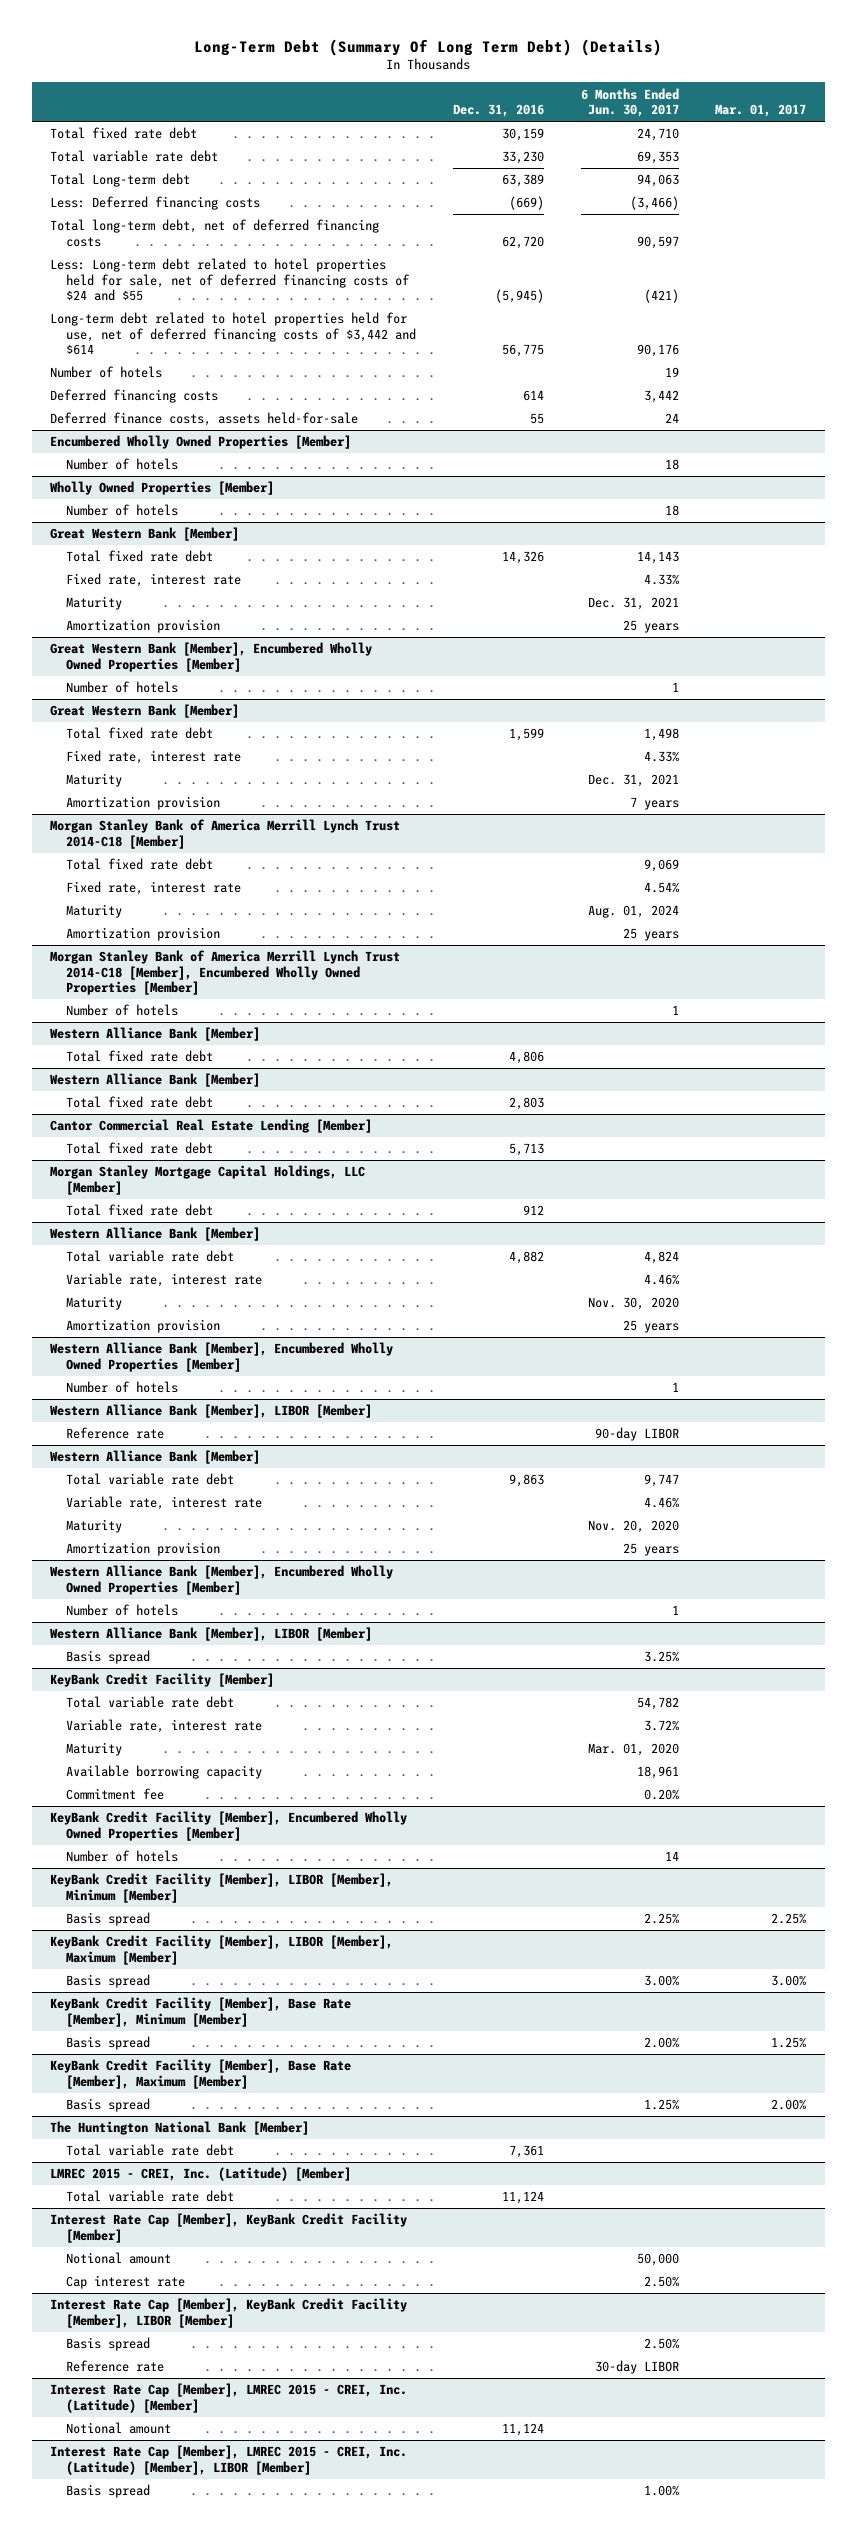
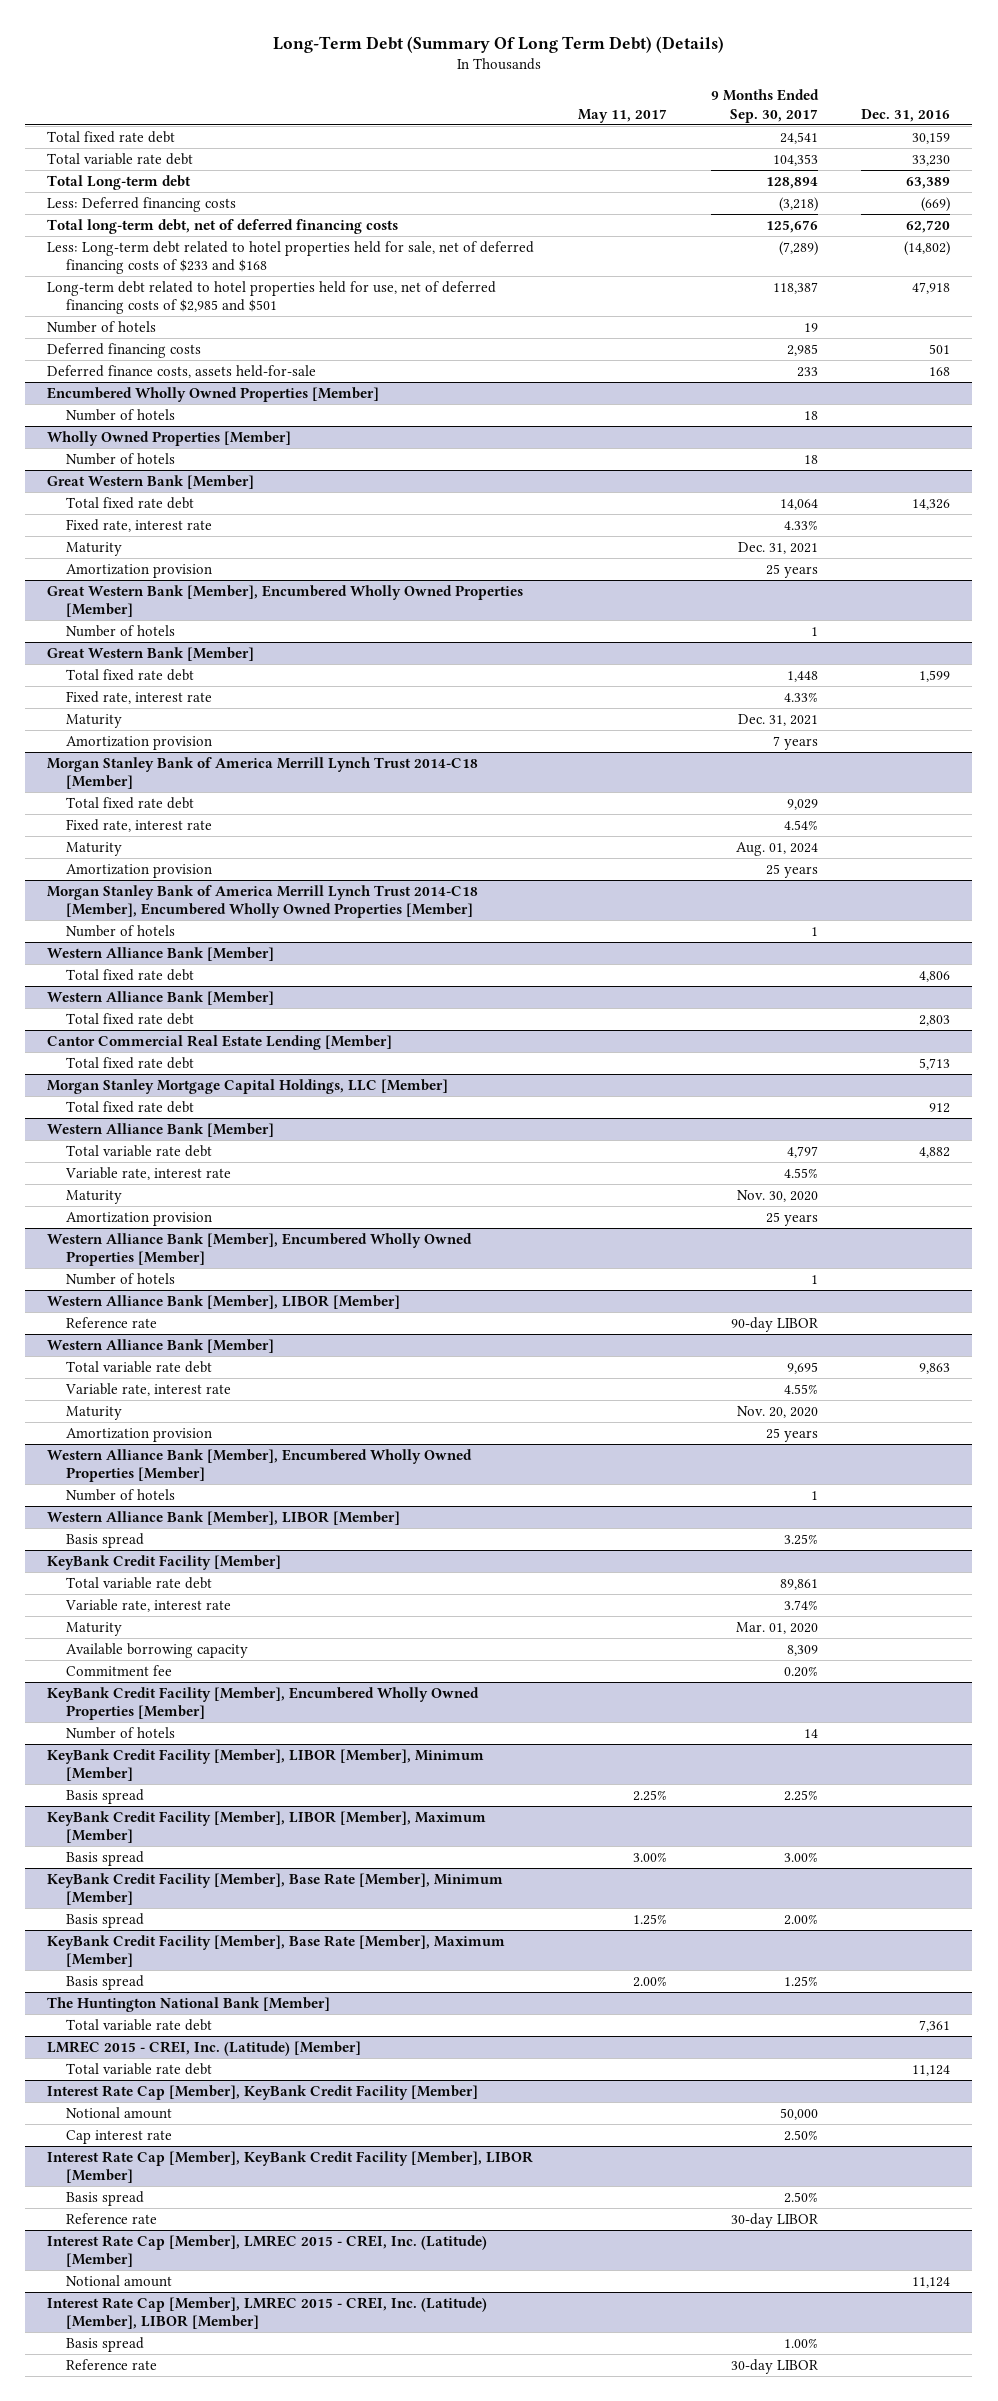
[580,87,679,117] 6 Months Ended Jun. 30, 2017 -> none
[715,103,807,117] Mar. 01, 2017 -> none
none -> [577,108,667,123] May 11, 2017
none -> [710,89,819,123] 9 Months Ended Sep. 30, 2017
[49,258,411,301] Less: Long-term debt related to hotel properties held for sale, net of deferred financing costs of $24 and $55 -> [47,241,535,275] Less: Long-term debt related to hotel properties held for sale, net of deferred financing costs of $233 and $168
[495,288,545,303] (5,945) -> [904,241,951,257] (14,802)
[49,312,417,355] Long-term debt related to hotel properties held for use, net of deferred financing costs of $3,442 and $614 -> [47,281,497,315] Long-term debt related to hotel properties held for use, net of deferred financing costs of $2,985 and $501
[502,343,545,357] 56,775 -> [912,282,951,295] 47,918
[523,390,545,402] 614 -> [929,344,951,355] 501
[530,413,545,425] 55 -> [929,367,951,377] 168
none -> [66,2359,158,2371] Reference rate

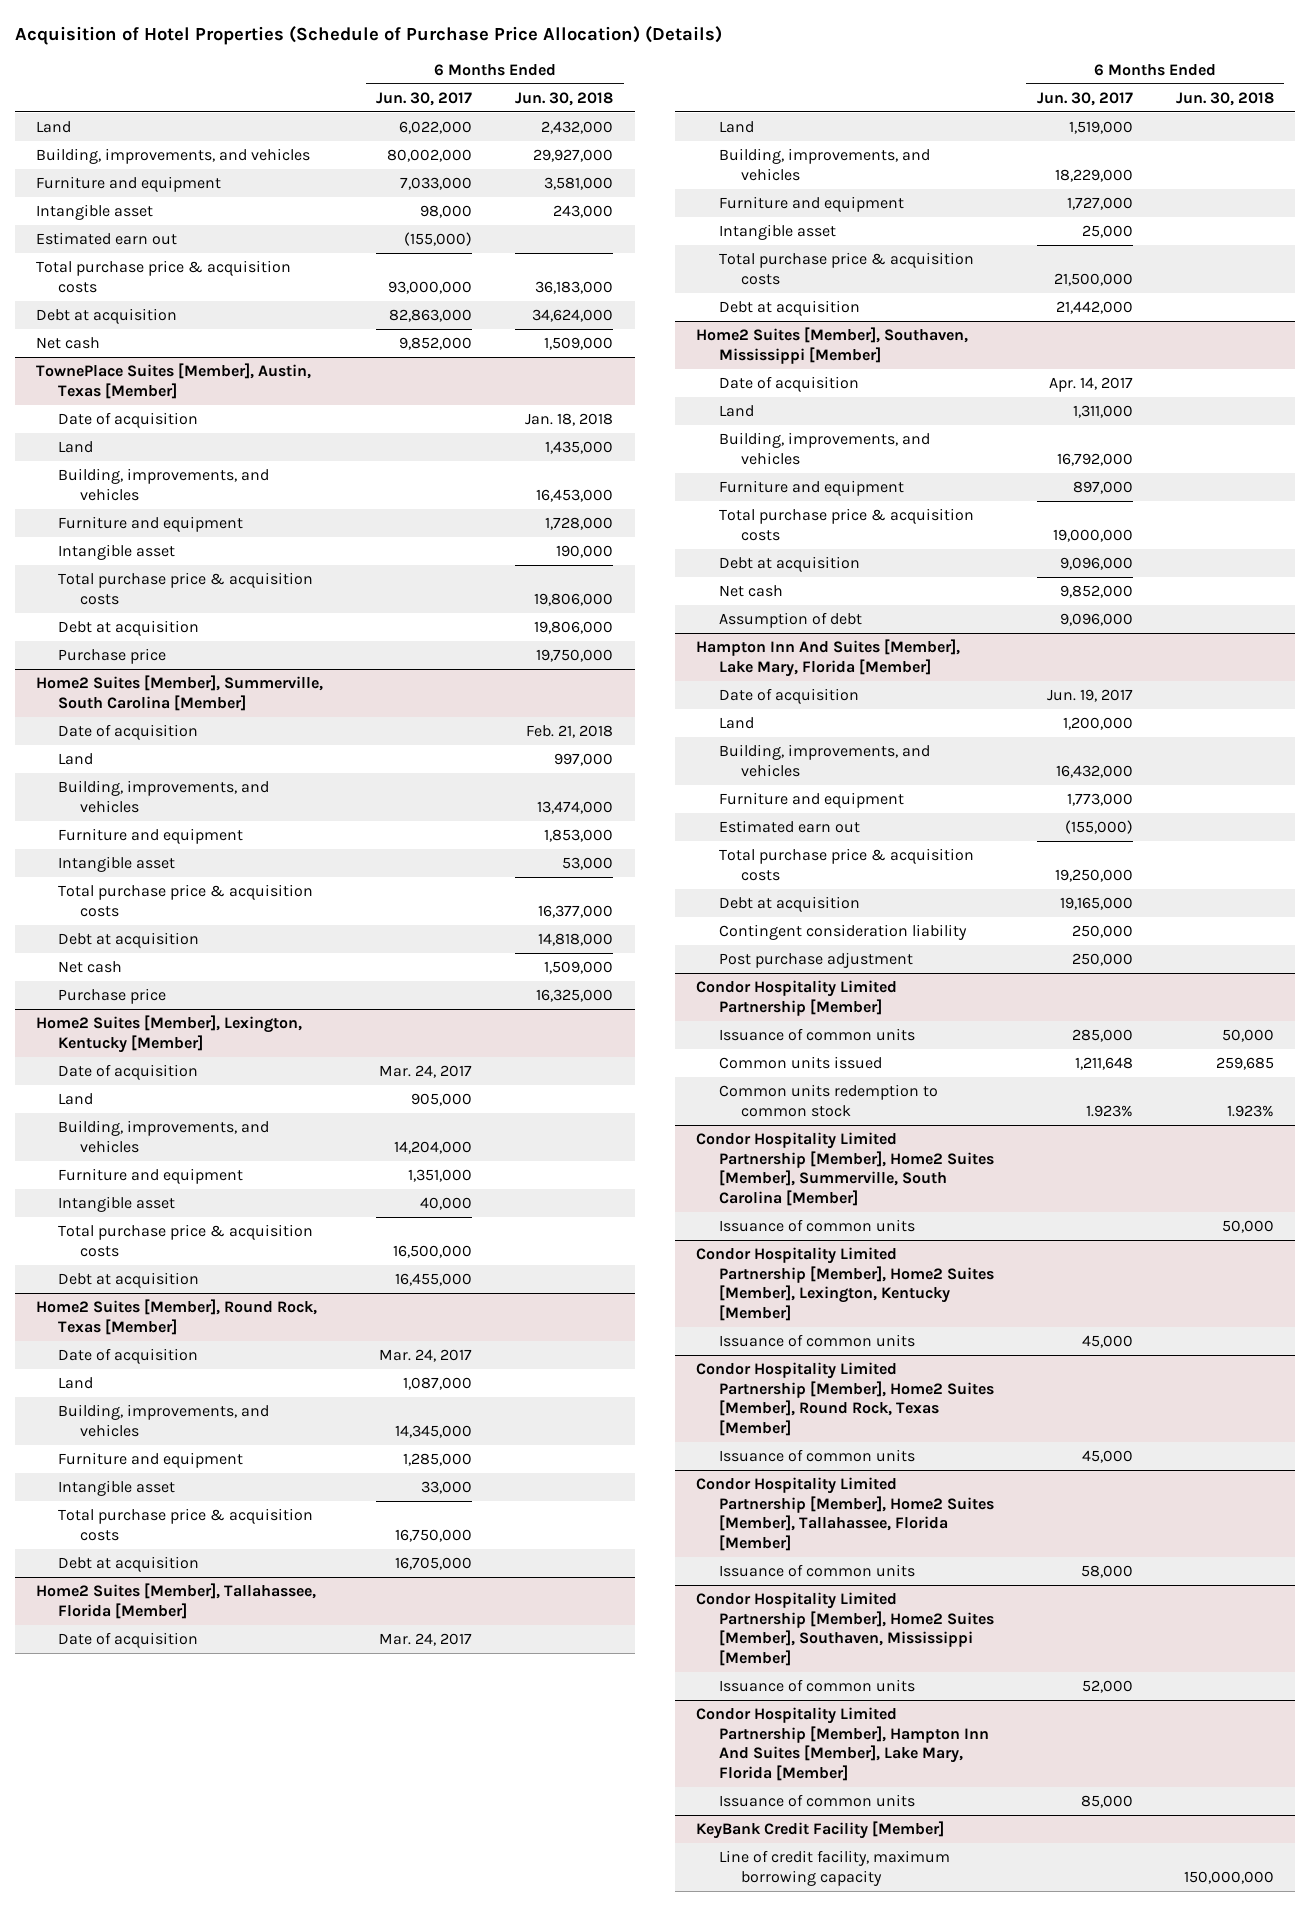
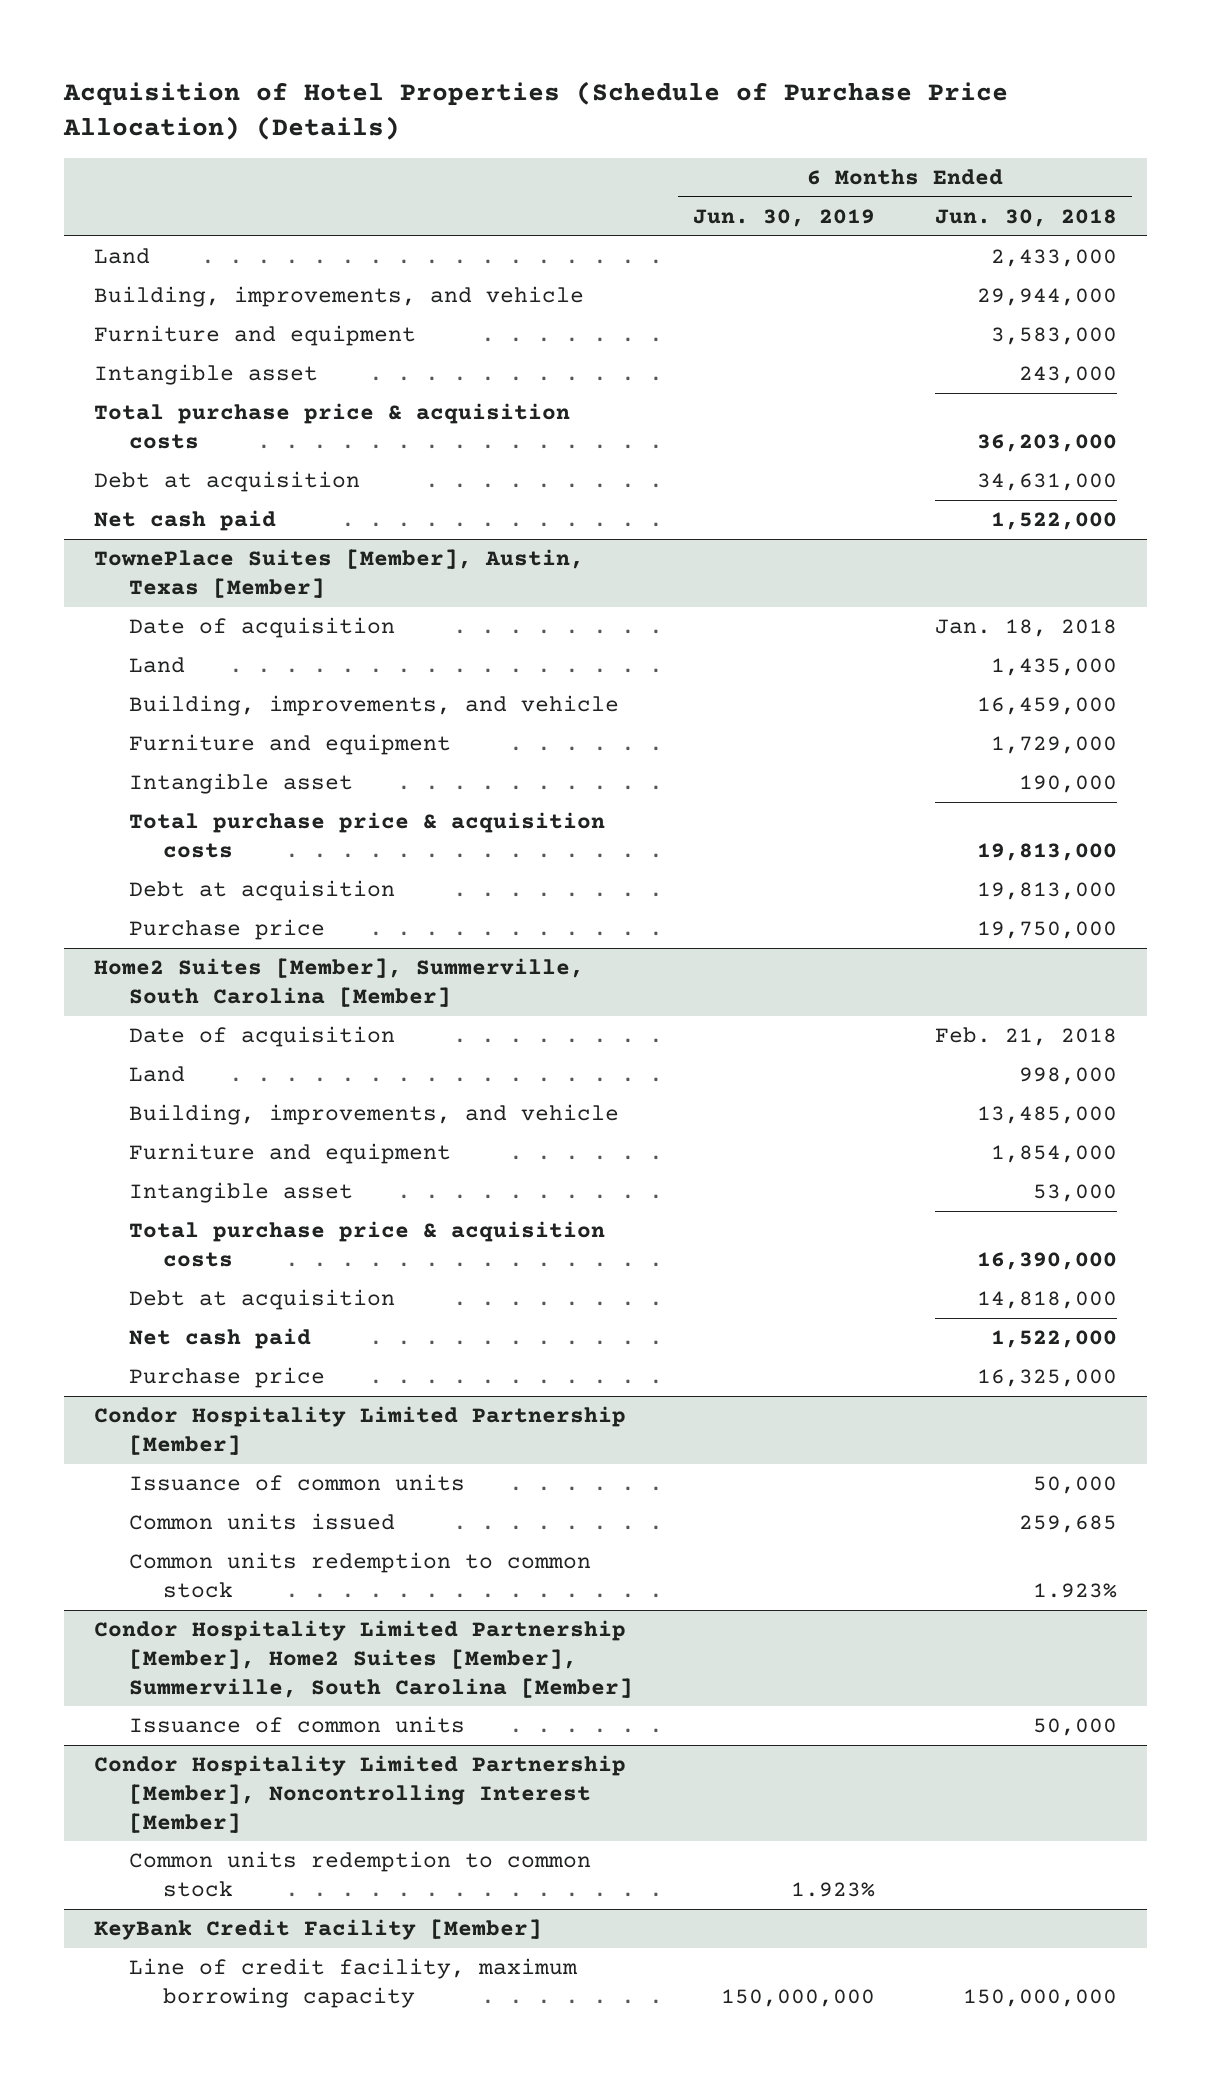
[376,91,473,106] Jun. 30, 2017 -> none
none -> [692,208,875,227] Jun. 30, 2019
[541,121,614,135] 2,432,000 -> [990,249,1117,268] 2,433,000
[36,148,311,165] Building, improvements, and vehicles -> [94,286,585,308] Building, improvements, and vehicle
[533,149,614,163] 29,927,000 -> [976,288,1117,307] 29,944,000
[544,177,614,191] 3,581,000 -> [990,327,1117,346] 3,583,000
[36,232,178,246] Estimated earn out -> none
[535,280,614,294] 36,183,000 -> [976,433,1117,452] 36,203,000
[532,309,614,323] 34,624,000 -> [976,473,1117,492] 34,631,000
[36,337,101,350] Net cash -> [94,510,277,532] Net cash paid
[544,337,614,351] 1,509,000 -> [990,512,1117,531] 1,522,000
[58,468,270,501] Building, improvements, and vehicles -> [128,695,619,717] Building, improvements, and vehicle
[536,488,614,502] 16,453,000 -> [976,697,1117,716] 16,459,000
[545,517,614,531] 1,728,000 -> [990,736,1117,755] 1,729,000
[534,592,614,606] 19,806,000 -> [976,842,1117,861] 19,813,000
[534,621,614,635] 19,806,000 -> [976,882,1117,901] 19,813,000
[554,753,614,767] 997,000 -> [1018,1067,1117,1086] 998,000
[58,780,270,813] Building, improvements, and vehicles -> [128,1104,619,1126] Building, improvements, and vehicle
[537,800,614,814] 13,474,000 -> [976,1106,1117,1125] 13,485,000
[544,829,614,843] 1,853,000 -> [990,1145,1117,1164] 1,854,000
[538,904,614,918] 16,377,000 -> [976,1251,1117,1270] 16,390,000
[58,961,123,974] Net cash -> [128,1328,311,1350] Net cash paid
[544,961,614,975] 1,509,000 -> [990,1330,1117,1349] 1,522,000
[36,1015,303,1053] Home2 Suites [Member], Lexington, Kentucky [Member] -> none
[58,1064,199,1081] Date of acquisition -> none
[58,1093,94,1106] Land -> none
[58,1120,270,1153] Building, improvements, and vehicles -> none
[58,1168,244,1185] Furniture and equipment -> none
[58,1196,176,1213] Intangible asset -> none
[58,1224,314,1257] Total purchase price & acquisition costs -> none
[58,1272,200,1289] Debt at acquisition -> none
[36,1299,318,1335] Home2 Suites [Member], Round Rock, Texas [Member] -> none
[58,1348,199,1365] Date of acquisition -> none
[58,1377,94,1390] Land -> none
[58,1404,270,1437] Building, improvements, and vehicles -> none
[58,1452,244,1469] Furniture and equipment -> none
[58,1480,176,1497] Intangible asset -> none
[58,1508,314,1541] Total purchase price & acquisition costs -> none
[58,1556,200,1573] Debt at acquisition -> none
[36,1583,317,1619] Home2 Suites [Member], Tallahassee, Florida [Member] -> none
[58,1632,199,1649] Date of acquisition -> none
[718,121,754,134] Land -> none
[718,148,930,181] Building, improvements, and vehicles -> none
[718,196,904,213] Furniture and equipment -> none
[718,224,836,241] Intangible asset -> none
[718,252,974,285] Total purchase price & acquisition costs -> none
[718,300,860,317] Debt at acquisition -> none
[696,327,969,364] Home2 Suites [Member], Southaven, Mississippi [Member] -> none
[718,376,859,393] Date of acquisition -> none
[718,405,754,418] Land -> none
[718,432,930,465] Building, improvements, and vehicles -> none
[718,480,904,497] Furniture and equipment -> none
[718,508,974,541] Total purchase price & acquisition costs -> none
[718,556,860,573] Debt at acquisition -> none
[718,585,783,598] Net cash -> none
[718,612,862,629] Assumption of debt -> none
[696,639,961,677] Hampton Inn And Suites [Member], Lake Mary, Florida [Member] -> none
[718,688,859,705] Date of acquisition -> none
[718,717,754,730] Land -> none
[718,744,930,777] Building, improvements, and vehicles -> none
[718,792,904,809] Furniture and equipment -> none
[718,820,860,834] Estimated earn out -> none
[718,848,974,881] Total purchase price & acquisition costs -> none
[718,896,860,913] Debt at acquisition -> none
[718,924,967,941] Contingent consideration liability -> none
[718,952,913,969] Post purchase adjustment -> none
[696,1247,994,1321] Condor Hospitality Limited Partnership [Member], Home2 Suites [Member], Lexington, Kentucky [Member] -> none
[718,1334,915,1348] Issuance of common units -> none
[696,1362,994,1436] Condor Hospitality Limited Partnership [Member], Home2 Suites [Member], Round Rock, Texas [Member] -> none
[718,1449,915,1463] Issuance of common units -> none
[696,1477,994,1551] Condor Hospitality Limited Partnership [Member], Home2 Suites [Member], Tallahassee, Florida [Member] -> none
[718,1564,915,1578] Issuance of common units -> none
[696,1592,994,1666] Condor Hospitality Limited Partnership [Member], Home2 Suites [Member], Southaven, Mississippi [Member] -> none
[718,1679,915,1693] Issuance of common units -> none
[696,1707,989,1781] Condor Hospitality Limited Partnership [Member], Hampton Inn And Suites [Member], Lake Mary, Florida [Member] -> none
[718,1794,915,1808] Issuance of common units -> none
none -> [94,1755,627,1833] Condor Hospitality Limited Partnership [Member], Noncontrolling Interest [Member]
none -> [128,1851,591,1897] Common units redemption to common stock

